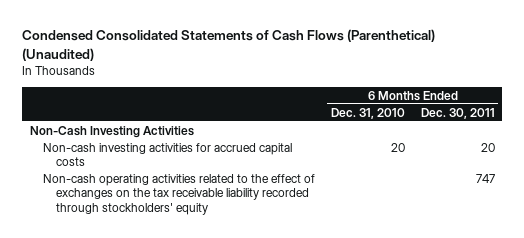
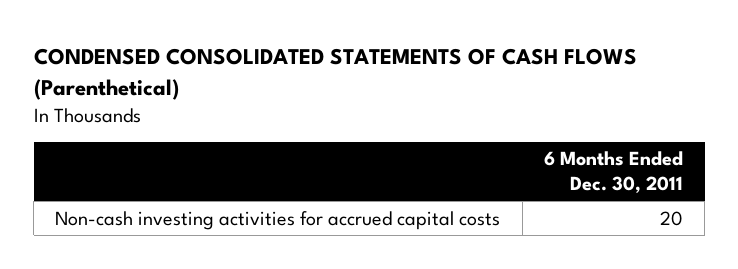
[22,29,436,61] Condensed Consolidated Statements of Cash Flows (Parenthetical) (Unaudited) -> [33,48,637,101] CONDENSED CONSOLIDATED STATEMENTS OF CASH FLOWS (Parenthetical)
[330,107,405,119] Dec. 31, 2010 -> none
[29,125,194,138] Non-Cash Investing Activities -> none
[42,173,315,215] Non-cash operating activities related to the effect of exchanges on the tax receivable liability recorded through stockholders' equity -> none

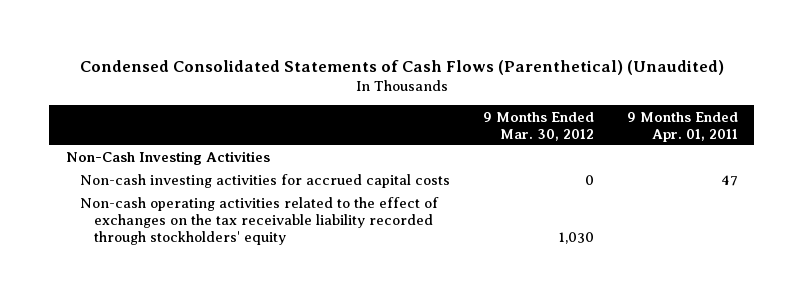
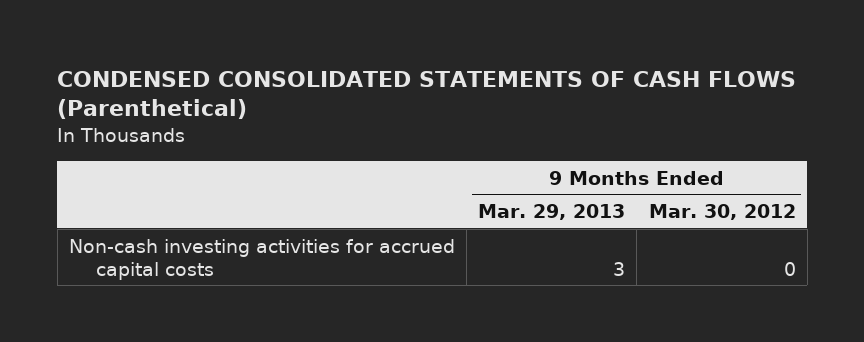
[79,59,724,75] Condensed Consolidated Statements of Cash Flows (Parenthetical) (Unaudited) -> [57,70,797,120] CONDENSED CONSOLIDATED STATEMENTS OF CASH FLOWS (Parenthetical)
[626,111,738,142] 9 Months Ended Apr. 01, 2011 -> none
none -> [478,204,626,221] Mar. 29, 2013
[65,151,270,166] Non-Cash Investing Activities -> none
[79,197,439,246] Non-cash operating activities related to the effect of exchanges on the tax receivable liability recorded through stockholders' equity -> none

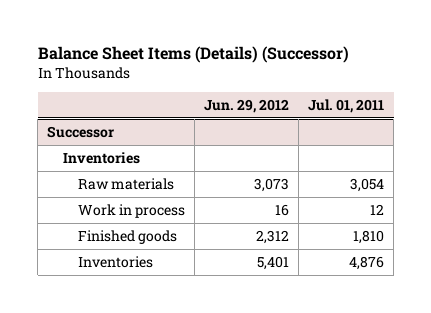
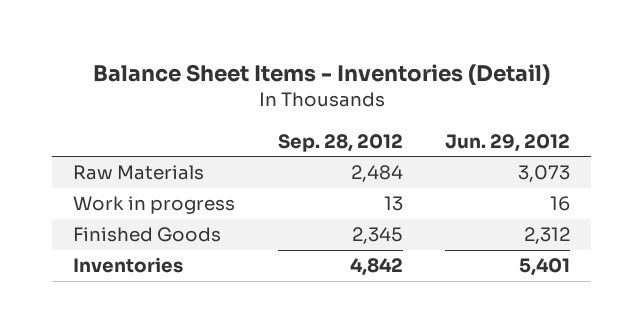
[37,46,349,64] Balance Sheet Items (Details) (Successor) -> [92,64,550,86] Balance Sheet Items - Inventories (Detail)
[308,98,385,113] Jul. 01, 2011 -> none
none -> [277,133,403,152] Sep. 28, 2012
[47,125,115,138] Successor -> none
[62,151,140,164] Inventories -> none
[77,177,174,190] Raw materials -> [73,165,205,181] Raw Materials
[77,203,185,218] Work in process -> [73,196,236,215] Work in progress
[77,229,177,244] Finished goods -> [73,227,222,243] Finished Goods

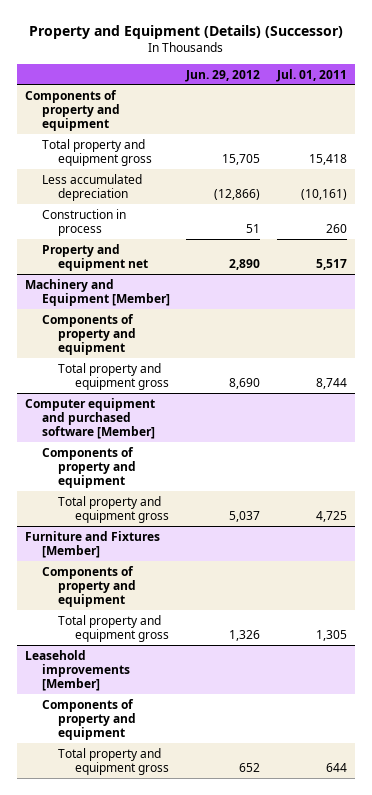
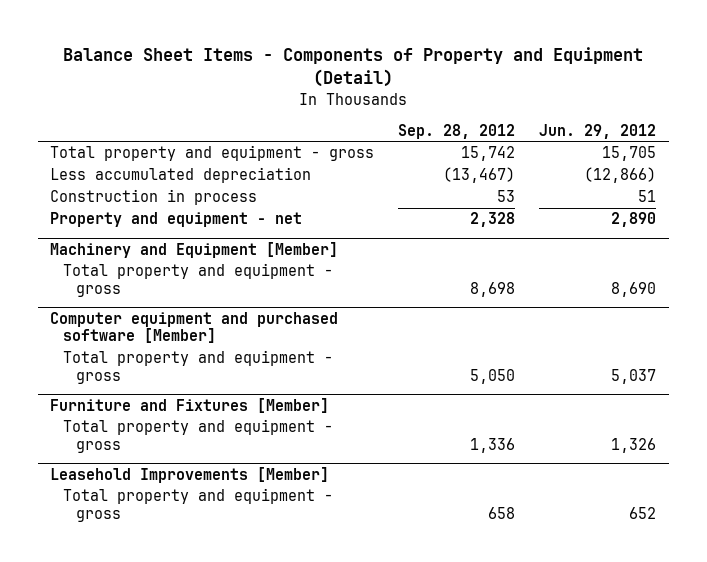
[29,24,344,39] Property and Equipment (Details) (Successor) -> [63,47,644,88] Balance Sheet Items - Components of Property and Equipment (Detail)
[276,68,348,82] Jul. 01, 2011 -> none
none -> [398,123,516,139] Sep. 28, 2012
[25,89,120,132] Components of property and equipment -> none
[41,138,153,166] Total property and equipment gross -> [50,145,375,162] Total property and equipment - gross
[41,243,149,271] Property and equipment net -> [50,212,303,228] Property and equipment - net
[41,313,137,356] Components of property and equipment -> none
[58,362,169,390] Total property and equipment gross -> [63,263,334,297] Total property and equipment - gross
[41,446,137,489] Components of property and equipment -> none
[58,495,169,523] Total property and equipment gross -> [63,350,334,384] Total property and equipment - gross
[41,565,137,608] Components of property and equipment -> none
[41,698,137,741] Components of property and equipment -> none
[58,614,169,642] Total property and equipment gross -> [63,419,334,453] Total property and equipment - gross
[25,649,130,692] Leasehold improvements [Member] -> [50,466,330,483] Leasehold Improvements [Member]
[58,747,169,775] Total property and equipment gross -> [63,488,334,522] Total property and equipment - gross

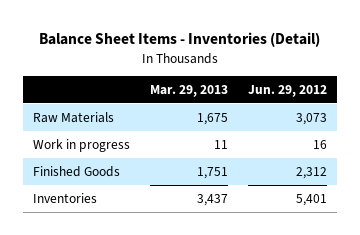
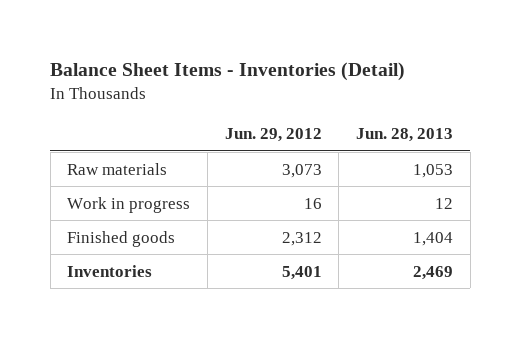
[150,85,229,98] Mar. 29, 2013 -> none
none -> [356,127,454,142] Jun. 28, 2013
[33,111,115,123] Raw Materials -> [67,162,168,175] Raw materials
[33,165,121,177] Finished Goods -> [67,230,176,247] Finished goods

